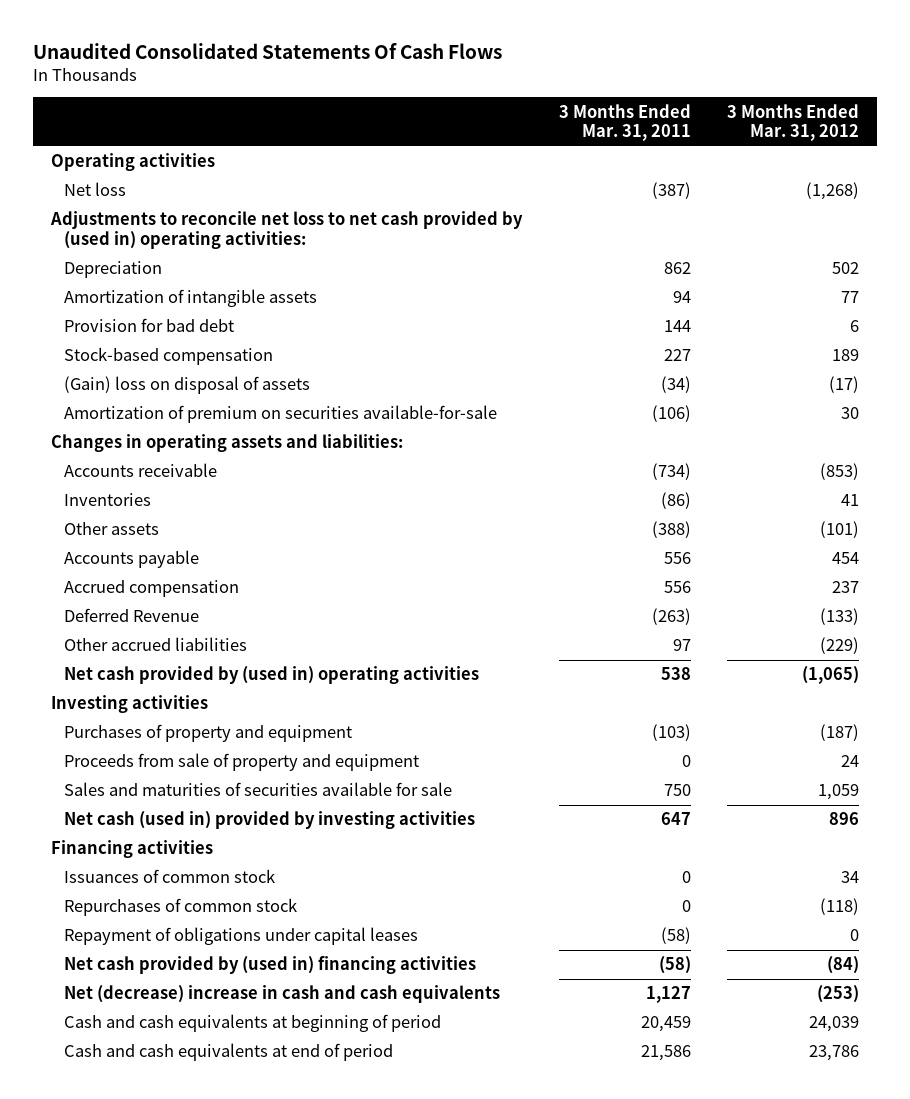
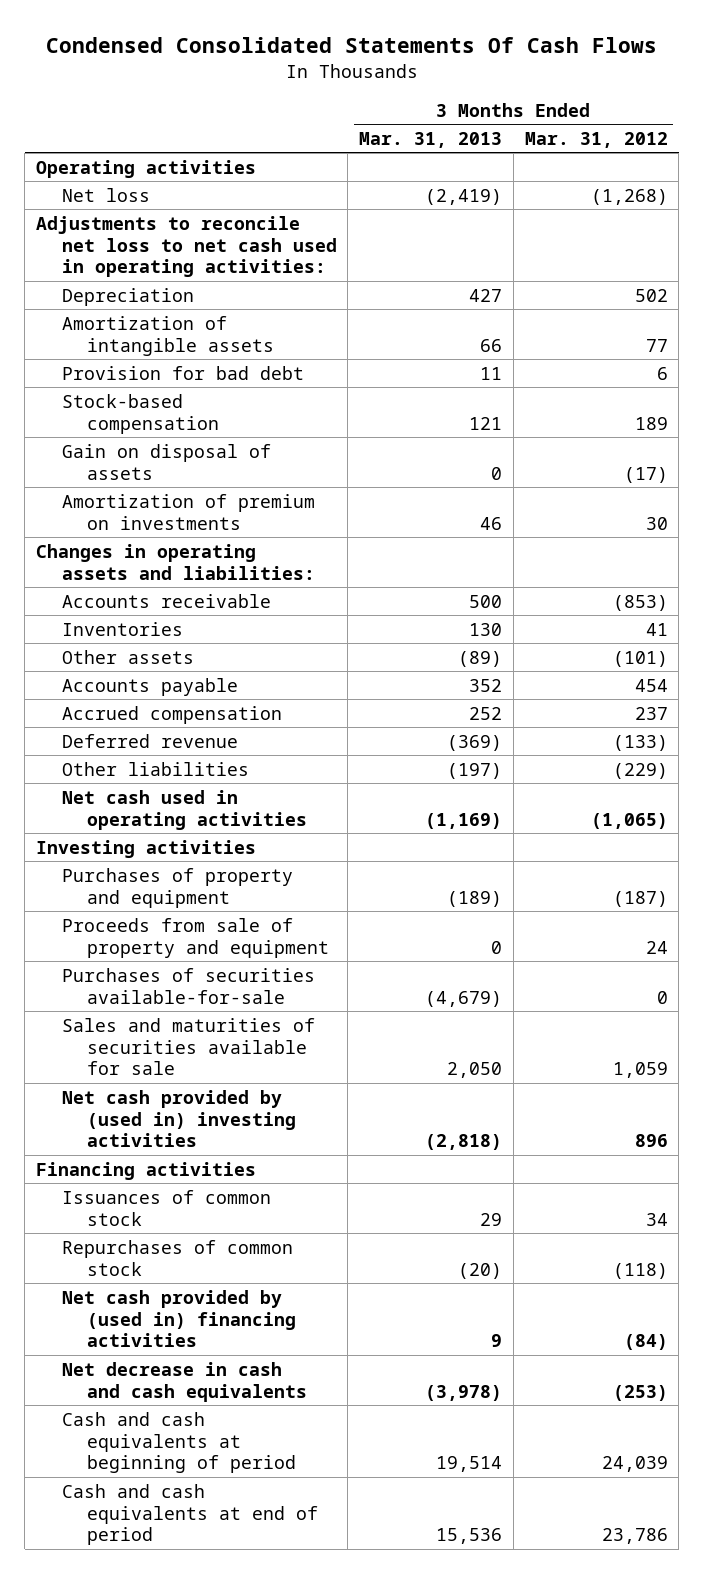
[33,42,503,59] Unaudited Consolidated Statements Of Cash Flows -> [45,37,657,54] Condensed Consolidated Statements Of Cash Flows
[558,103,691,142] 3 Months Ended Mar. 31, 2011 -> none
none -> [359,131,503,148] Mar. 31, 2013
[50,211,524,250] Adjustments to reconcile net loss to net cash provided by (used in) operating activities: -> [36,215,337,278] Adjustments to reconcile net loss to net cash used in operating activities:
[63,376,310,395] (Gain) loss on disposal of assets -> [61,443,271,480] Gain on disposal of assets
[63,405,497,424] Amortization of premium on securities available-for-sale -> [61,493,315,530] Amortization of premium on investments
[63,608,199,623] Deferred Revenue -> [61,733,238,748] Deferred revenue
[63,637,247,652] Other accrued liabilities -> [61,761,249,776] Other liabilities
[63,666,479,685] Net cash provided by (used in) operating activities -> [61,789,308,830] Net cash used in operating activities
none -> [61,967,315,1004] Purchases of securities available-for-sale
[63,811,475,830] Net cash (used in) provided by investing activities -> [61,1089,297,1148] Net cash provided by (used in) investing activities
[63,927,418,946] Repayment of obligations under capital leases -> none
[63,985,500,1004] Net (decrease) increase in cash and cash equivalents -> [61,1361,308,1402] Net decrease in cash and cash equivalents

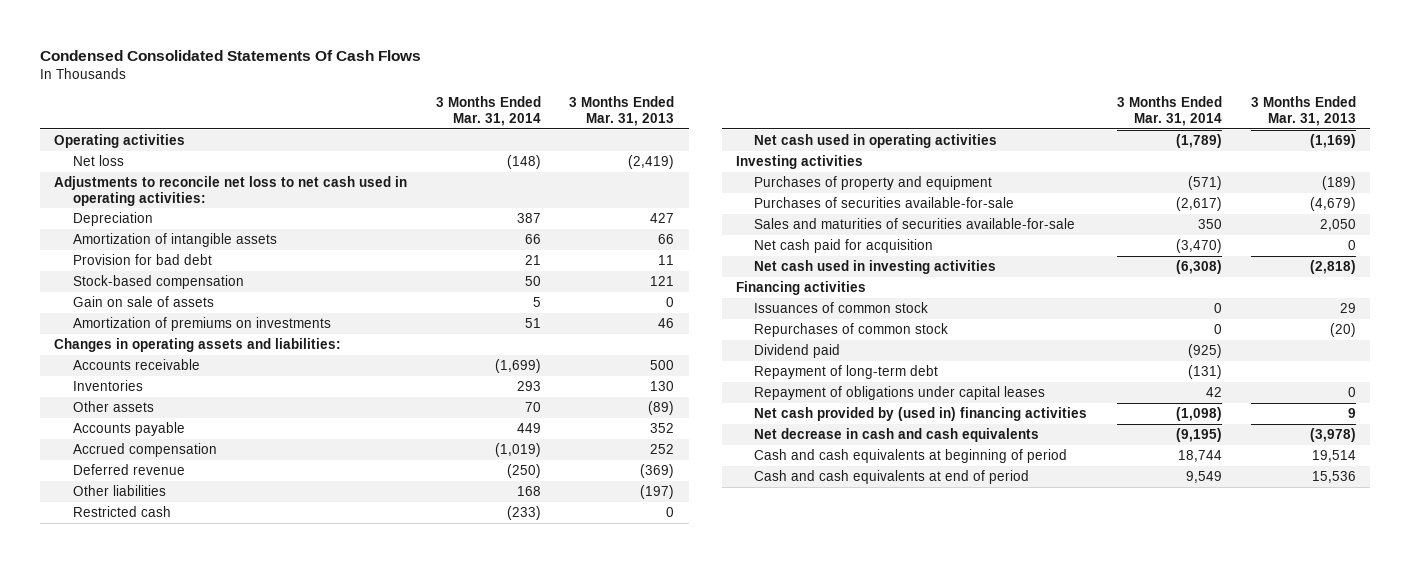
[524,131,668,148] Mar. 31, 2012 -> none
none -> [435,96,541,126] 3 Months Ended Mar. 31, 2014
[61,443,271,480] Gain on disposal of assets -> [72,296,214,308] Gain on sale of assets
[61,493,315,530] Amortization of premium on investments -> [72,317,331,332] Amortization of premiums on investments
none -> [72,506,171,518] Restricted cash
[61,917,330,958] Proceeds from sale of property and equipment -> none
[61,1017,315,1076] Sales and maturities of securities available for sale -> [754,218,1076,230] Sales and maturities of securities available-for-sale
none -> [754,239,934,254] Net cash paid for acquisition
[61,1089,297,1148] Net cash provided by (used in) investing activities -> [754,260,997,275] Net cash used in investing activities
none -> [754,344,841,359] Dividend paid
none -> [754,365,939,380] Repayment of long-term debt
none -> [754,386,1046,401] Repayment of obligations under capital leases

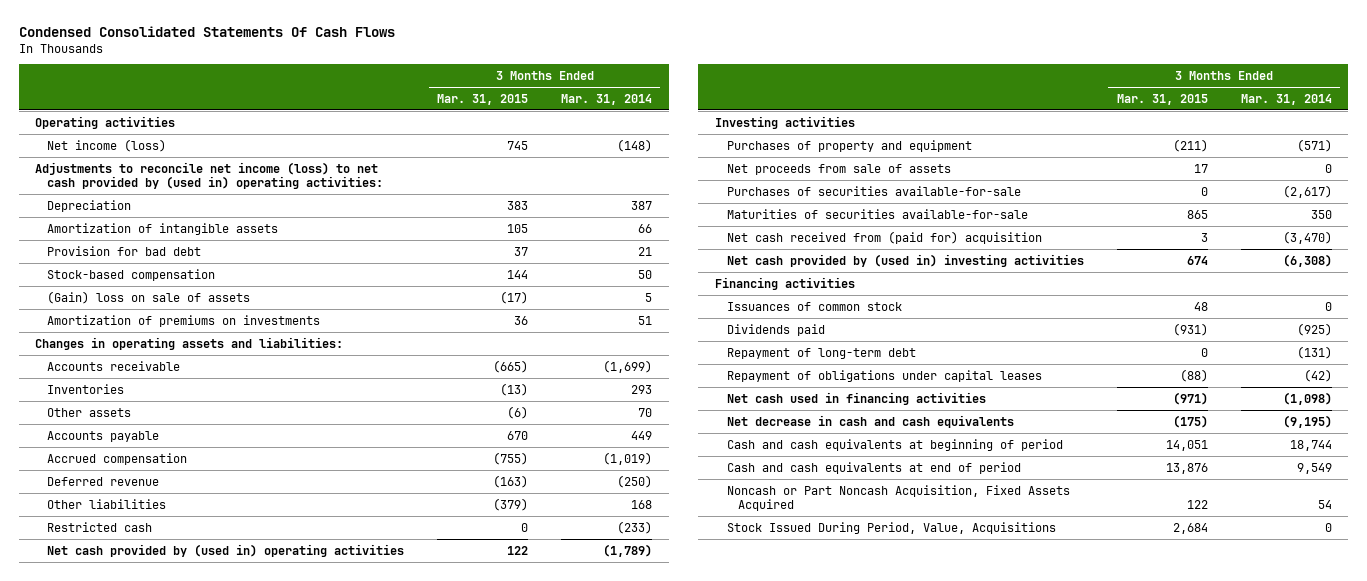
[569,96,675,126] 3 Months Ended Mar. 31, 2013 -> none
none -> [437,93,529,105] Mar. 31, 2015
[72,155,124,167] Net loss -> [47,138,167,152] Net income (loss)
[54,176,408,206] Adjustments to reconcile net loss to net cash used in operating activities: -> [35,161,384,190] Adjustments to reconcile net income (loss) to net cash provided by (used in) operating activities:
[72,296,214,308] Gain on sale of assets -> [47,290,251,304] (Gain) loss on sale of assets
[754,134,998,149] Net cash used in operating activities -> [47,543,405,557] Net cash provided by (used in) operating activities
none -> [726,163,951,175] Net proceeds from sale of assets
[754,218,1076,230] Sales and maturities of securities available-for-sale -> [726,208,1028,219] Maturities of securities available-for-sale
[754,239,934,254] Net cash paid for acquisition -> [726,230,1042,244] Net cash received from (paid for) acquisition
[754,260,997,275] Net cash used in investing activities -> [726,253,1084,267] Net cash provided by (used in) investing activities
[754,323,949,338] Repurchases of common stock -> none
[754,344,841,359] Dividend paid -> [726,323,825,336] Dividends paid
[1206,387,1223,398] 42 -> [1303,368,1332,382] (42)
[754,407,1088,422] Net cash provided by (used in) financing activities -> [726,391,986,405] Net cash used in financing activities
none -> [726,484,1070,512] Noncash or Part Noncash Acquisition, Fixed Assets Acquired
none -> [726,521,1056,534] Stock Issued During Period, Value, Acquisitions

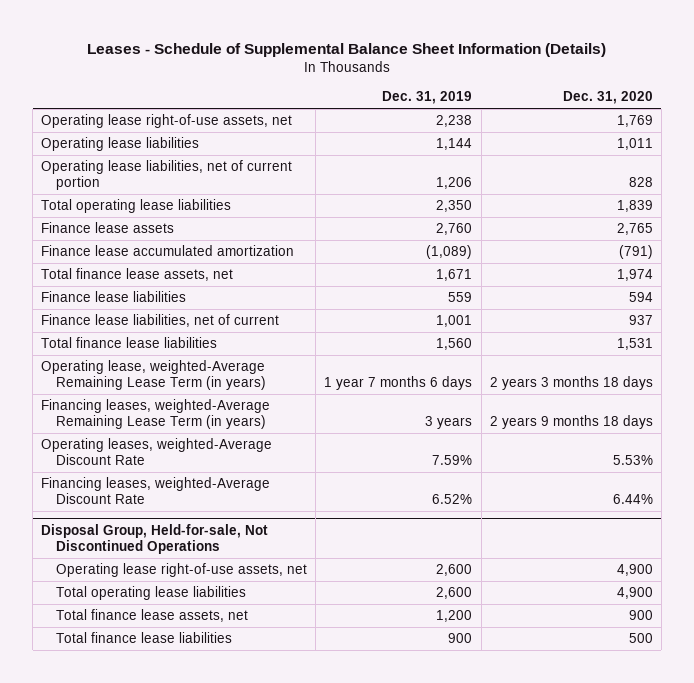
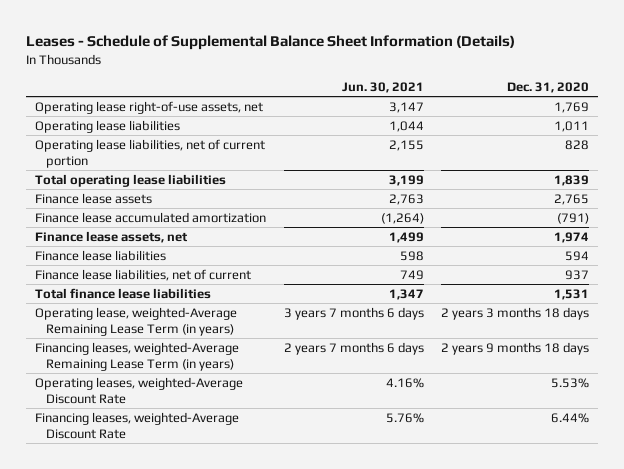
[382,91,473,105] Dec. 31, 2019 -> none
none -> [341,81,424,93] Jun. 30, 2021
[41,268,234,282] Total finance lease assets, net -> [34,230,188,243] Finance lease assets, net
[41,524,269,554] Disposal Group, Held-for-sale, Not Discontinued Operations -> none
[56,563,308,578] Operating lease right-of-use assets, net -> none
[56,586,247,601] Total operating lease liabilities -> none
[56,609,249,623] Total finance lease assets, net -> none
[56,632,233,644] Total finance lease liabilities -> none

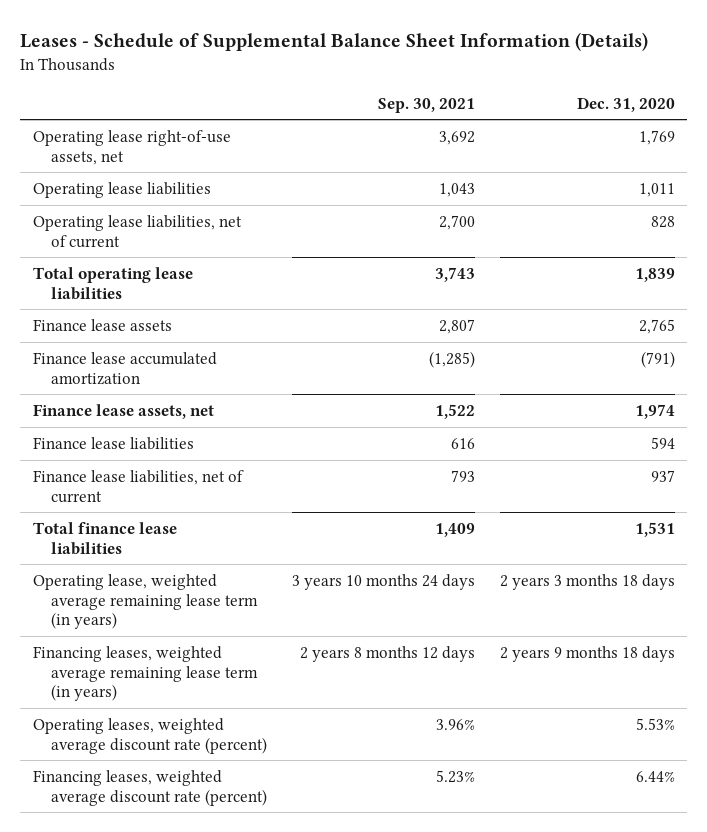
[341,81,424,93] Jun. 30, 2021 -> none
none -> [378,97,476,113] Sep. 30, 2021
[34,138,265,168] Operating lease liabilities, net of current portion -> [32,214,242,248] Operating lease liabilities, net of current
[34,306,237,336] Operating lease, weighted-Average Remaining Lease Term (in years) -> [32,573,259,630] Operating lease, weighted average remaining lease term (in years)
[34,341,239,371] Financing leases, weighted-Average Remaining Lease Term (in years) -> [32,645,259,702] Financing leases, weighted average remaining lease term (in years)
[34,376,243,404] Operating leases, weighted-Average Discount Rate -> [32,717,268,754] Operating leases, weighted average discount rate (percent)
[34,411,239,439] Financing leases, weighted-Average Discount Rate -> [32,769,268,806] Financing leases, weighted average discount rate (percent)

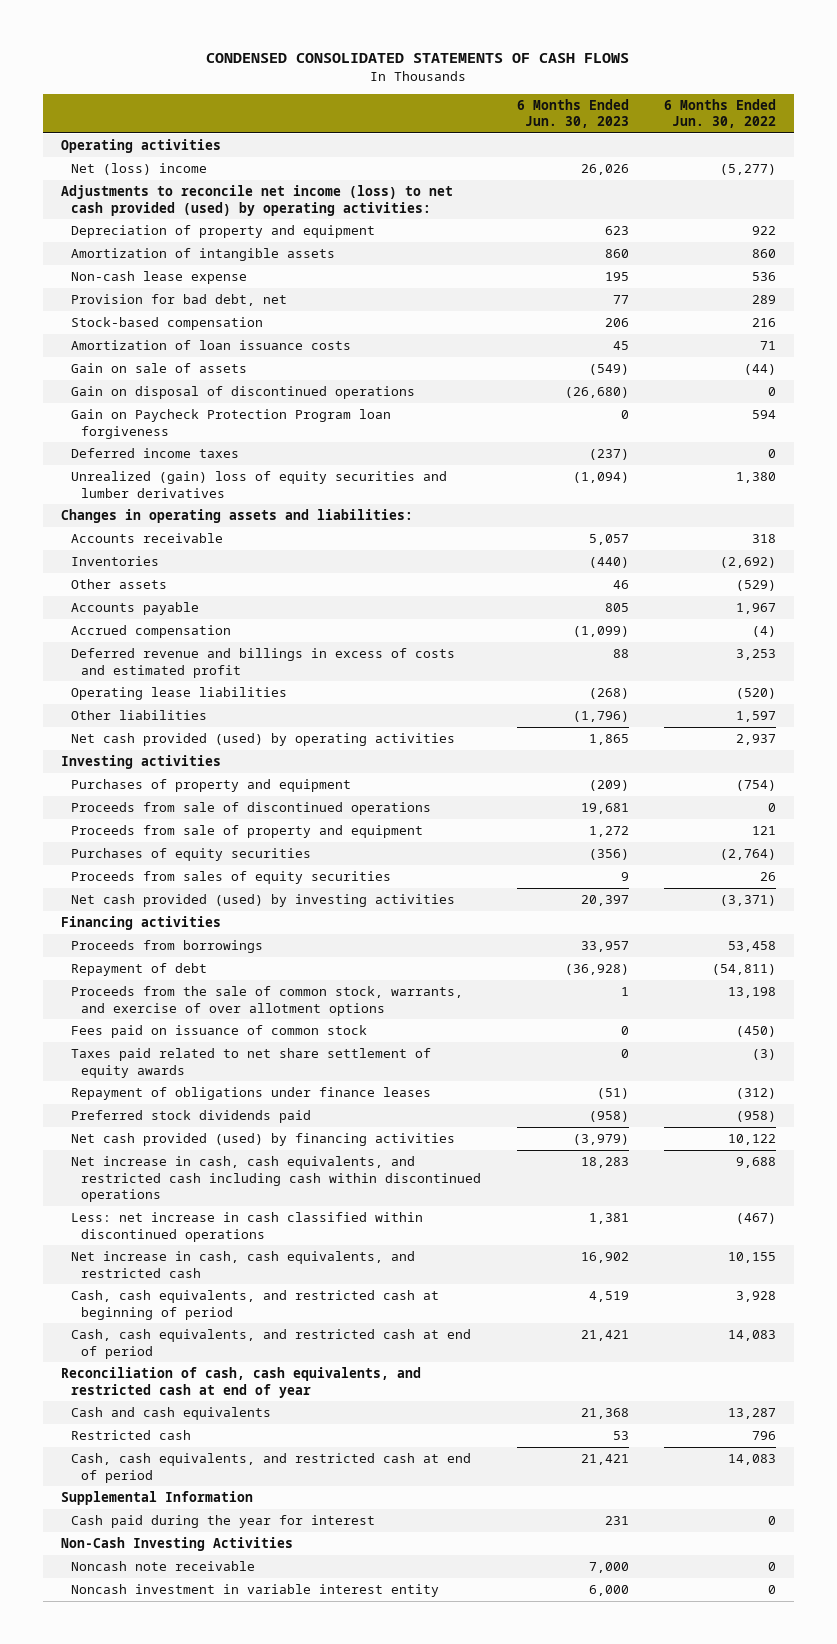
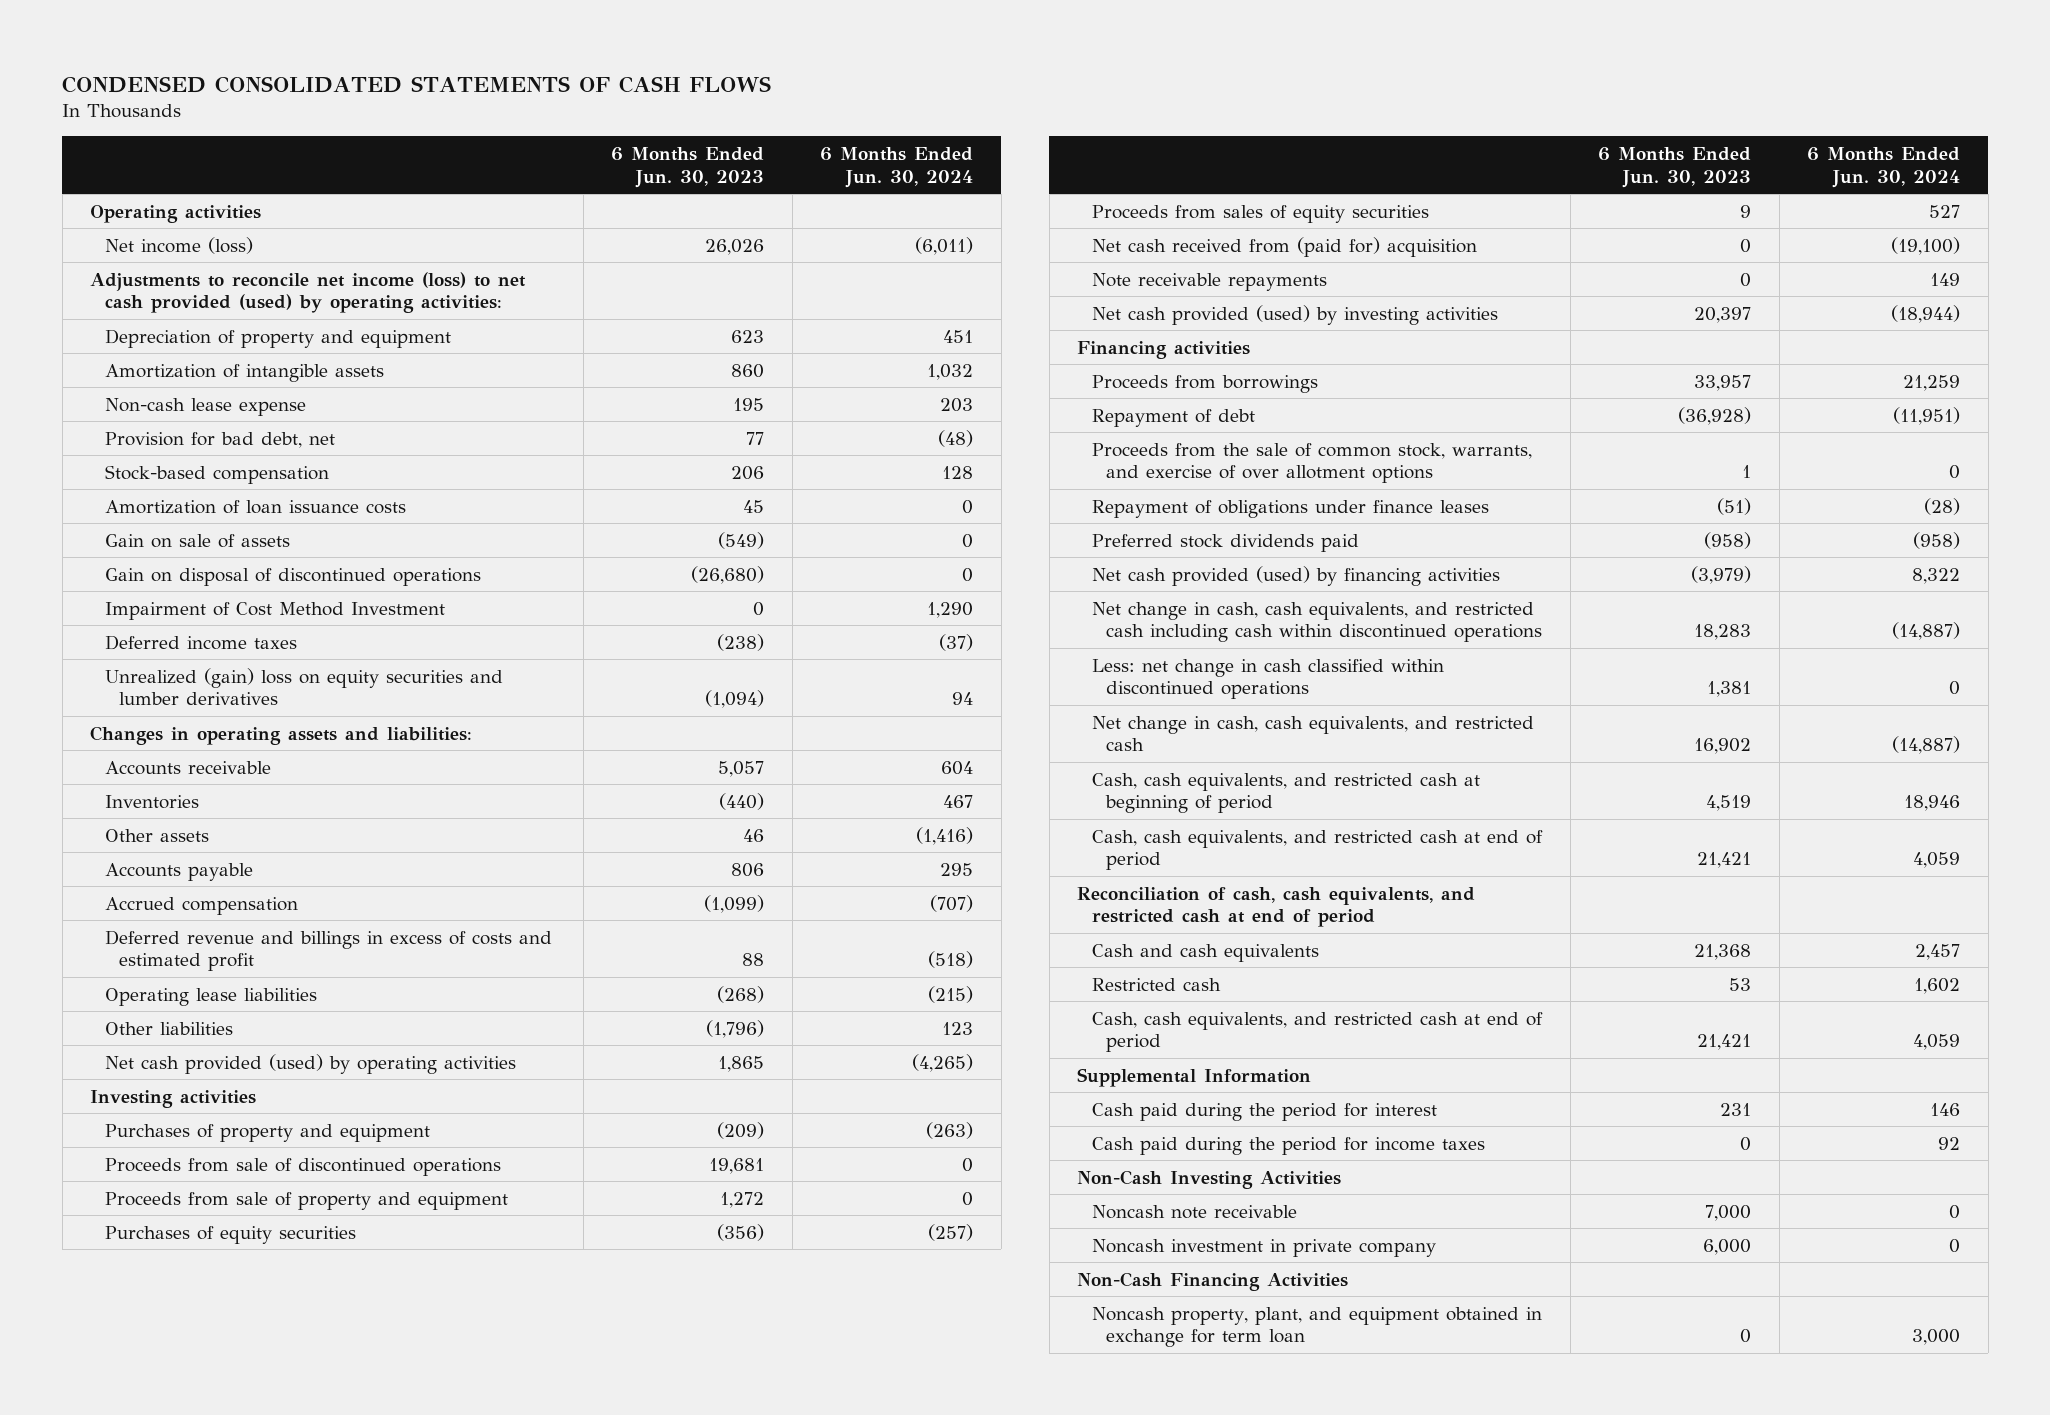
[664,98,777,129] 6 Months Ended Jun. 30, 2022 -> none
none -> [820,147,974,188] 6 Months Ended Jun. 30, 2024
[70,163,207,176] Net (loss) income -> [104,236,253,254] Net income (loss)
[70,409,391,439] Gain on Paycheck Protection Program loan forgiveness -> none
none -> [104,601,445,620] Impairment of Cost Method Investment
[588,449,629,461] (237) -> [717,633,765,651] (238)
[70,471,447,498] Unrealized (gain) loss of equity securities and lumber derivatives -> [104,667,503,706] Unrealized (gain) loss on equity securities and lumber derivatives
[604,603,629,613] 805 -> [731,862,765,877] 806
none -> [1091,236,1477,257] Net cash received from (paid for) acquisition
none -> [1091,272,1327,291] Note receivable repayments
[70,1025,367,1039] Fees paid on issuance of common stock -> none
[70,1048,431,1078] Taxes paid related to net share settlement of equity awards -> none
[70,1156,482,1202] Net increase in cash, cash equivalents, and restricted cash including cash within discontinued operations -> [1091,601,1543,643] Net change in cash, cash equivalents, and restricted cash including cash within discontinued operations
[70,1212,423,1242] Less: net increase in cash classified within discontinued operations -> [1091,658,1444,700] Less: net change in cash classified within discontinued operations
[70,1251,415,1278] Net increase in cash, cash equivalents, and restricted cash -> [1091,715,1534,752] Net change in cash, cash equivalents, and restricted cash
[60,1367,421,1398] Reconciliation of cash, cash equivalents, and restricted cash at end of year -> [1077,886,1476,928] Reconciliation of cash, cash equivalents, and restricted cash at end of period
[70,1515,375,1529] Cash paid during the year for interest -> [1091,1102,1437,1121] Cash paid during the period for interest
none -> [1091,1136,1485,1155] Cash paid during the period for income taxes
[70,1584,439,1598] Noncash investment in variable interest entity -> [1091,1238,1436,1257] Noncash investment in private company
none -> [1077,1271,1349,1291] Non-Cash Financing Activities
none -> [1091,1306,1542,1348] Noncash property, plant, and equipment obtained in exchange for term loan

